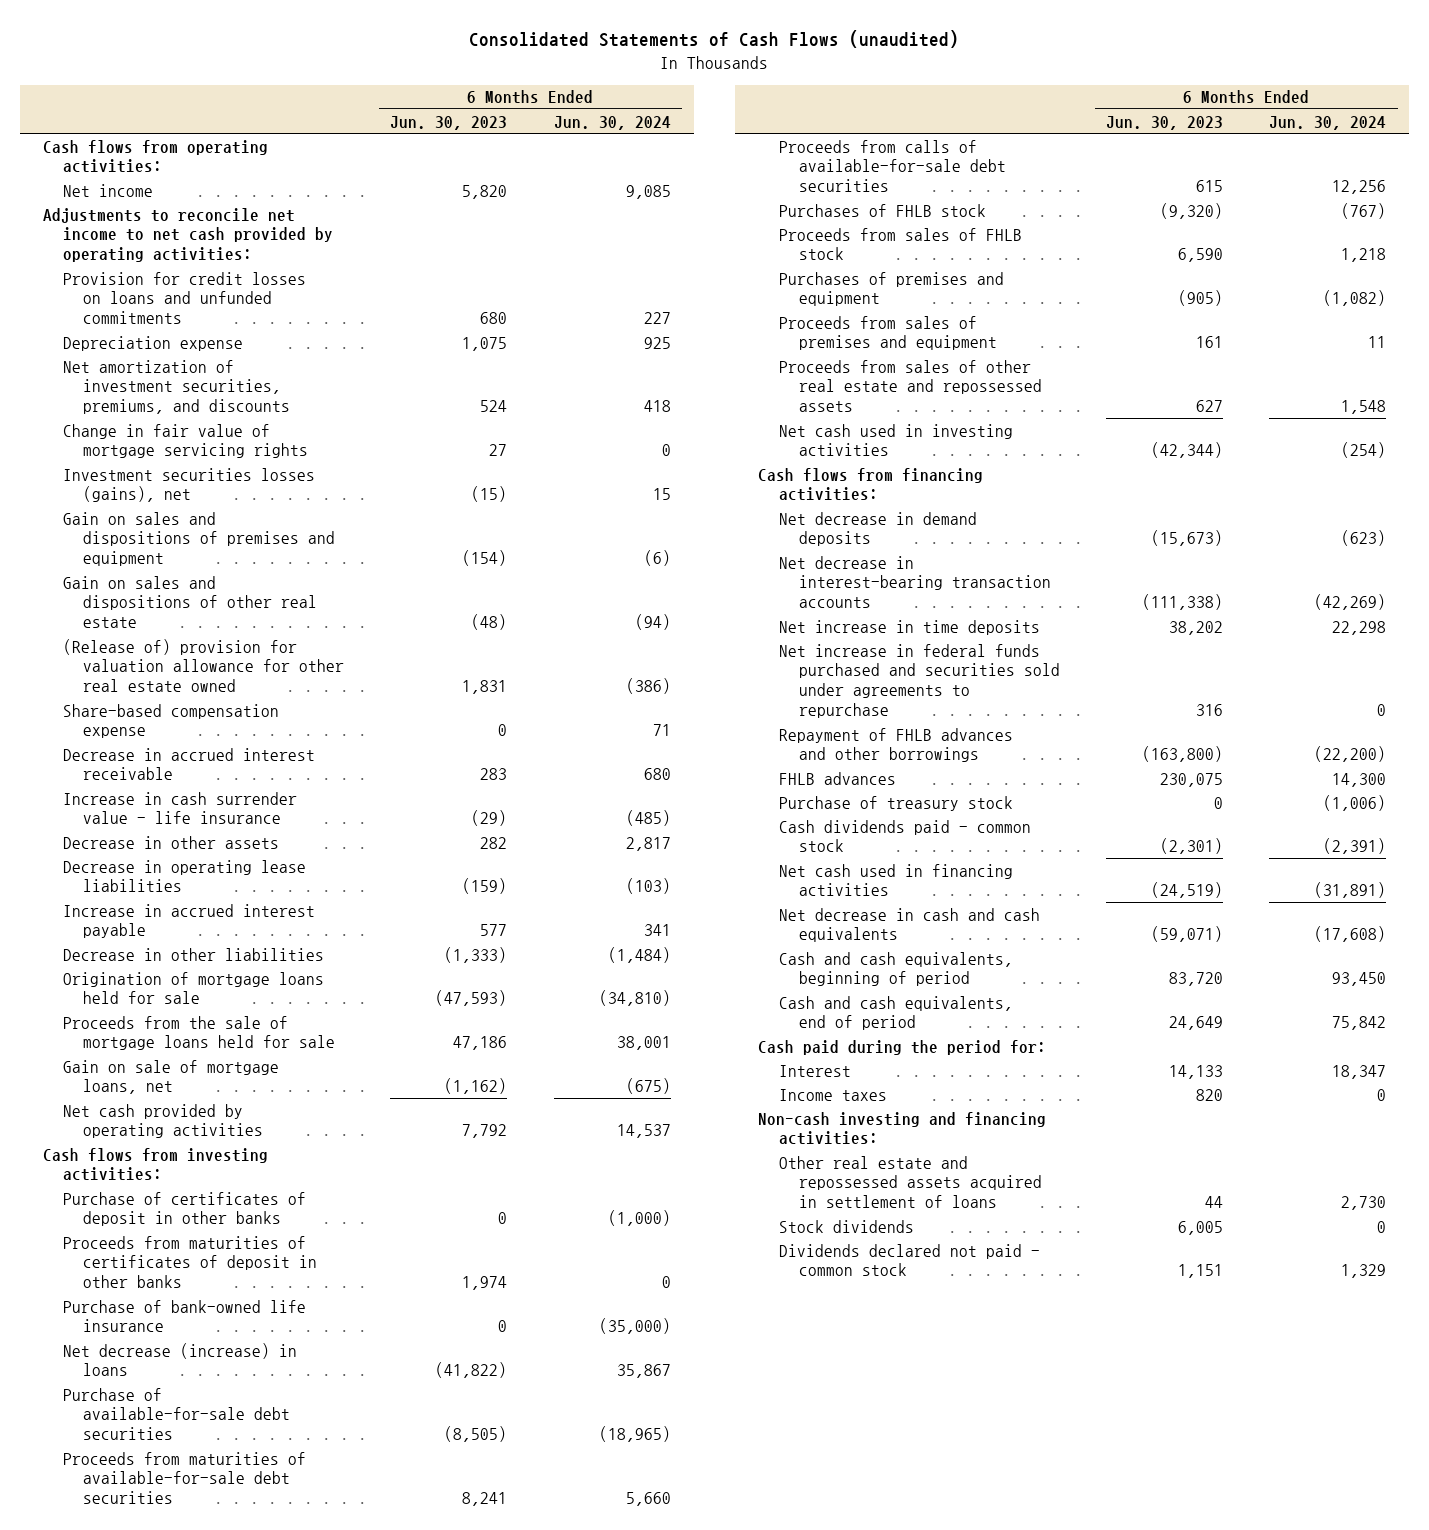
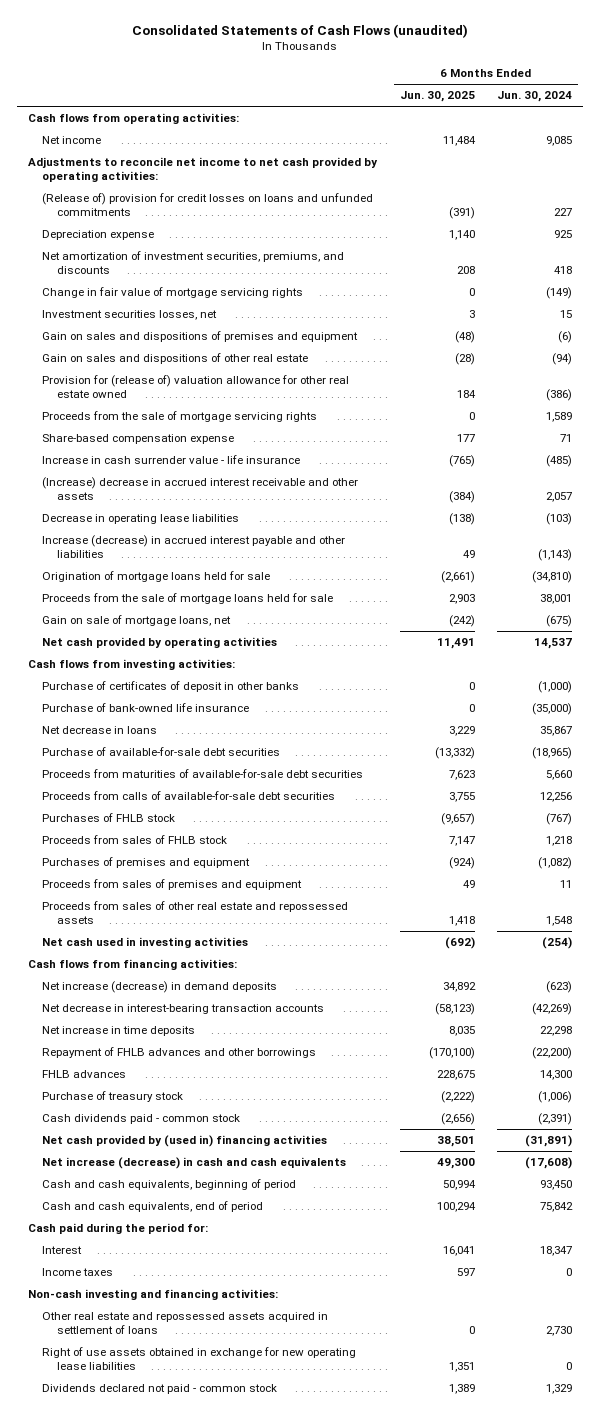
[390,115,508,130] Jun. 30, 2023 -> none
none -> [399,91,475,103] Jun. 30, 2025
[62,271,306,325] Provision for credit losses on loans and unfunded commitments -> [42,193,374,216] (Release of) provision for credit losses on loans and unfunded commitments
[661,444,671,457] 0 -> [546,287,573,300] (149)
[62,467,315,503] Investment securities losses (gains), net -> [42,310,218,321] Investment securities losses, net
[62,638,345,693] (Release of) provision for valuation allowance for other real estate owned -> [42,375,350,398] Provision for (release of) valuation allowance for other real estate owned
none -> [42,411,318,423] Proceeds from the sale of mortgage servicing rights
[62,747,315,781] Decrease in accrued interest receivable -> none
[62,835,279,849] Decrease in other assets -> [42,477,359,500] (Increase) decrease in accrued interest receivable and other assets
[625,836,671,851] 2,817 -> [546,491,573,502] 2,057
[62,903,315,939] Increase in accrued interest payable -> none
[62,947,324,961] Decrease in other liabilities -> [42,535,346,558] Increase (decrease) in accrued interest payable and other liabilities
[607,946,671,963] (1,484) -> [538,548,573,561] (1,143)
[62,1235,318,1289] Proceeds from maturities of certificates of deposit in other banks -> none
[62,1342,297,1377] Net decrease (increase) in loans -> [42,726,158,735] Net decrease in loans
[778,511,977,547] Net decrease in demand deposits -> [42,981,278,994] Net increase (decrease) in demand deposits
[778,643,1060,719] Net increase in federal funds purchased and securities sold under agreements to repurchase -> none
[778,863,1013,897] Net cash used in financing activities -> [42,1135,328,1148] Net cash provided by (used in) financing activities
[778,907,1040,943] Net decrease in cash and cash equivalents -> [42,1157,347,1170] Net increase (decrease) in cash and cash equivalents
[778,1219,914,1233] Stock dividends -> none
none -> [42,1347,357,1370] Right of use assets obtained in exchange for new operating lease liabilities

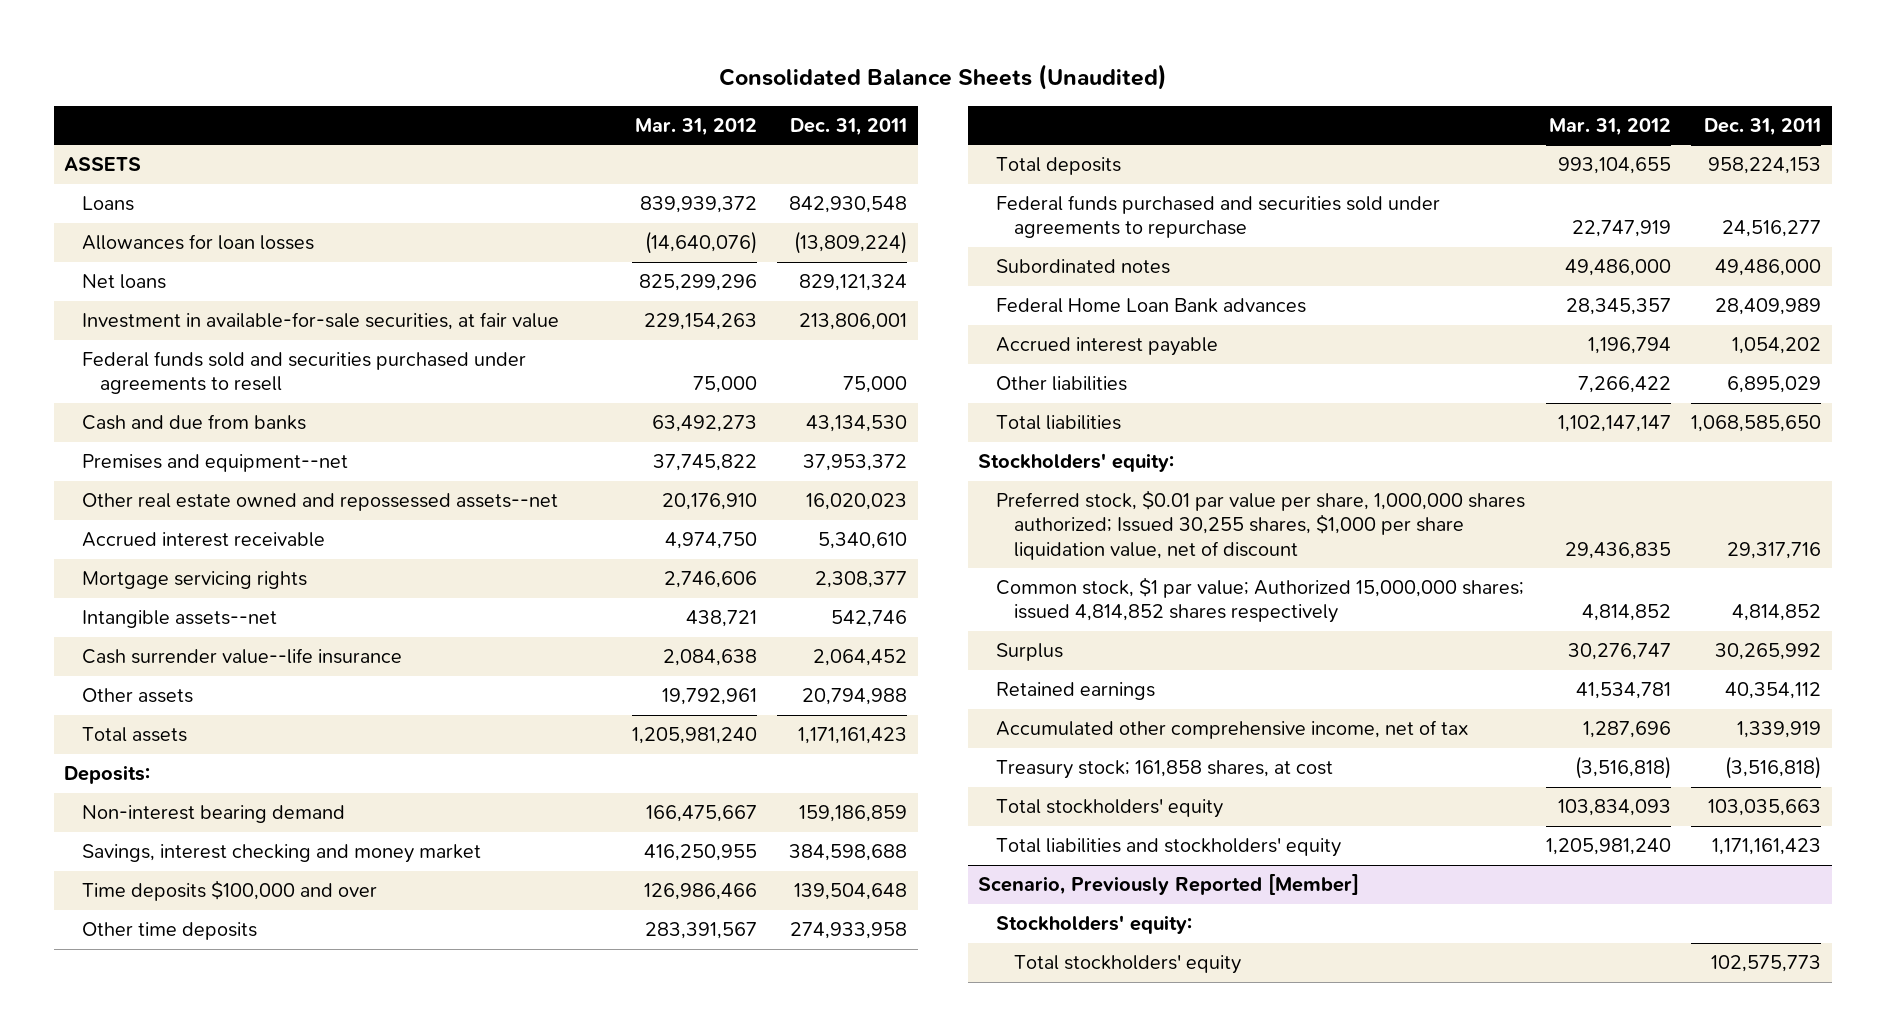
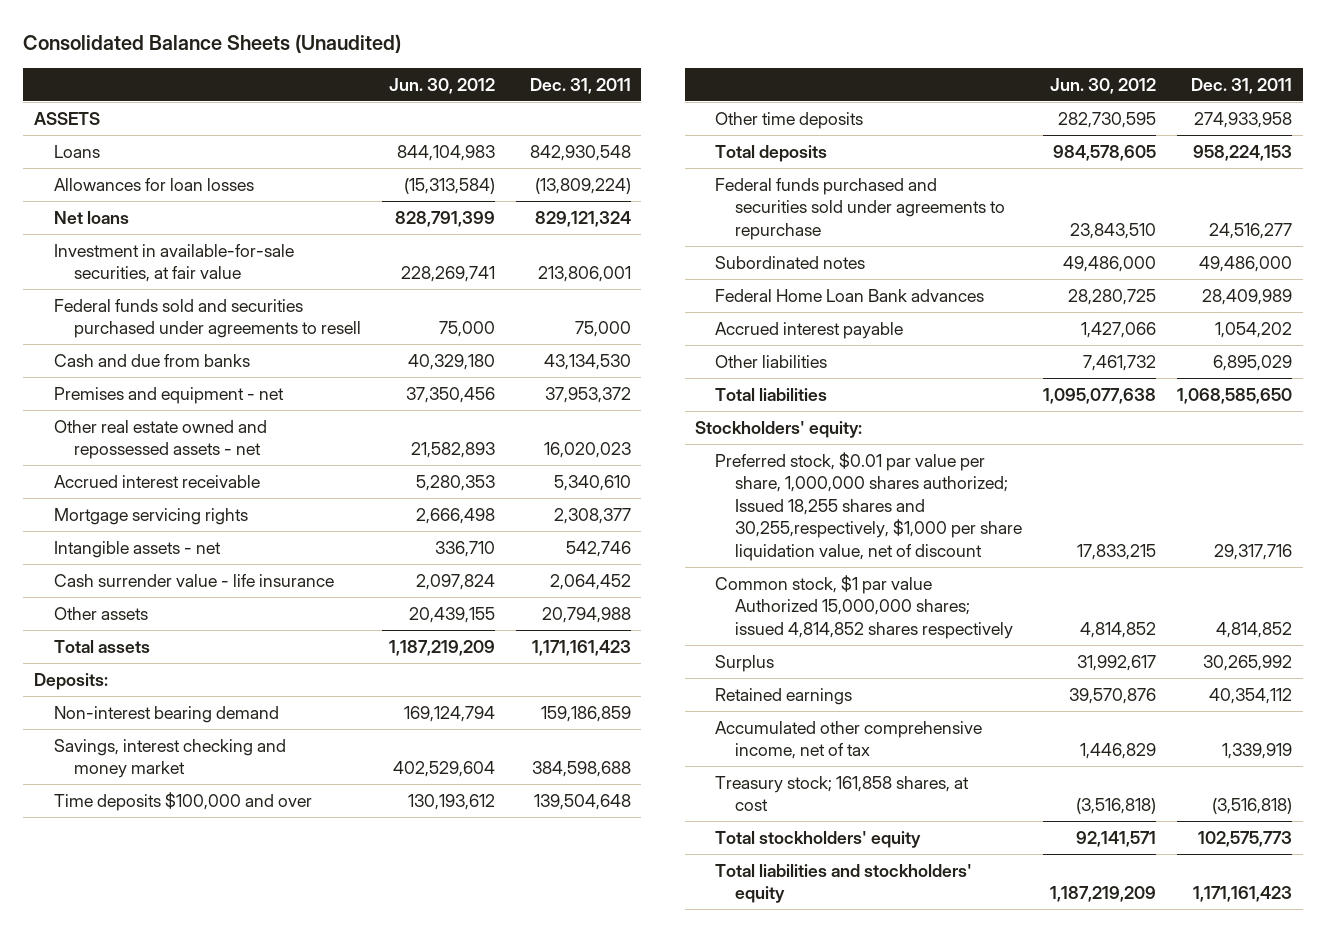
[634,117,757,136] Mar. 31, 2012 -> none
none -> [388,77,495,94] Jun. 30, 2012
[82,454,349,473] Premises and equipment--net -> [53,386,284,404] Premises and equipment - net
[82,493,559,512] Other real estate owned and repossessed assets--net -> [53,419,267,460] Other real estate owned and repossessed assets - net
[82,610,278,629] Intangible assets--net -> [53,540,221,558] Intangible assets - net
[82,648,403,665] Cash surrender value--life insurance -> [53,573,334,587] Cash surrender value - life insurance
[996,490,1526,560] Preferred stock, $0.01 par value per share, 1,000,000 shares authorized; Issued 30,255 shares, $1,000 per share liquidation value, net of discount -> [715,451,1023,561] Preferred stock, $0.01 par value per share, 1,000,000 shares authorized; Issued 18,255 shares and 30,255,respectively, $1,000 per share liquidation value, net of discount
[996,577,1525,624] Common stock, $1 par value; Authorized 15,000,000 shares; issued 4,814,852 shares respectively -> [715,574,1014,639] Common stock, $1 par value Authorized 15,000,000 shares; issued 4,814,852 shares respectively
[996,799,1224,819] Total stockholders' equity -> none
[978,874,1360,896] Scenario, Previously Reported [Member] -> none
[996,915,1193,935] Stockholders' equity: -> none
[996,838,1342,858] Total liabilities and stockholders' equity -> [715,863,973,904] Total liabilities and stockholders' equity

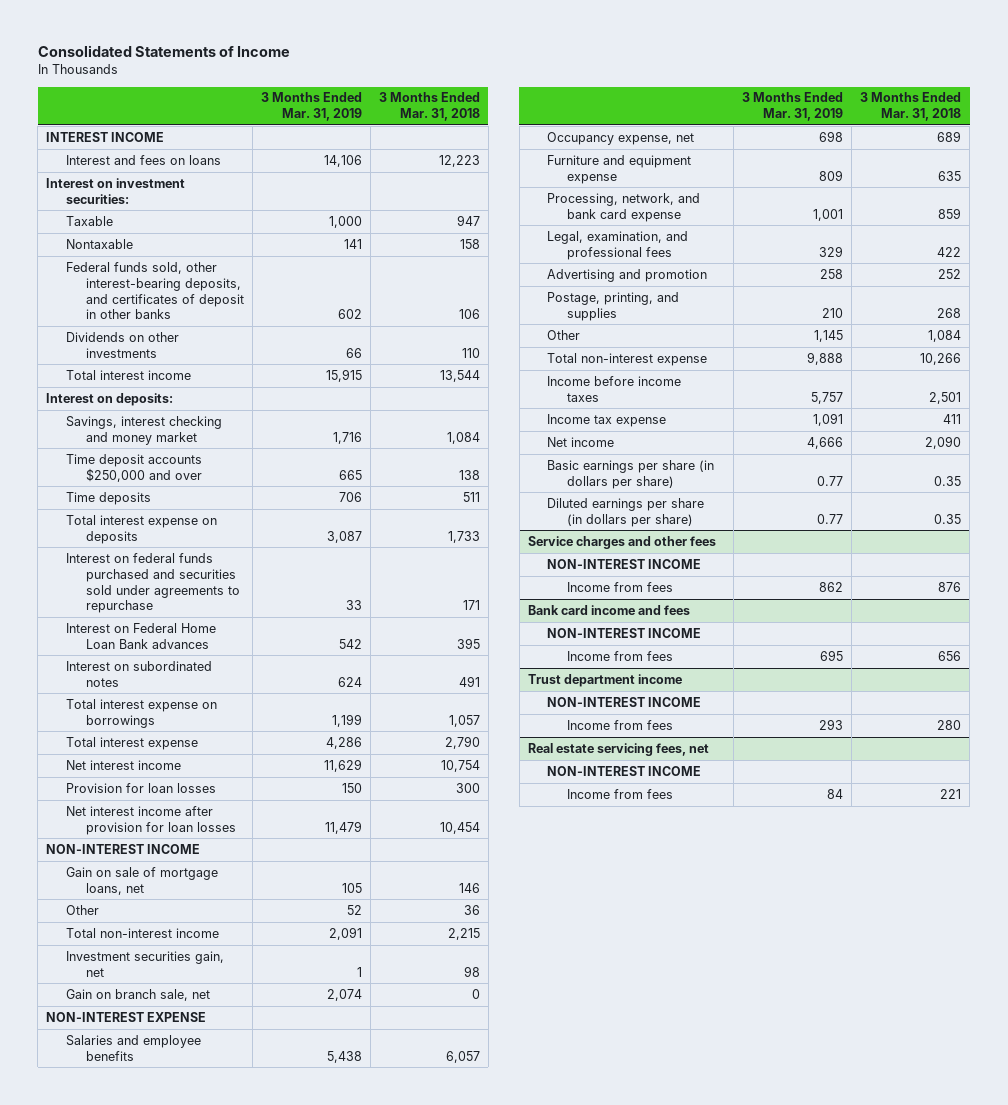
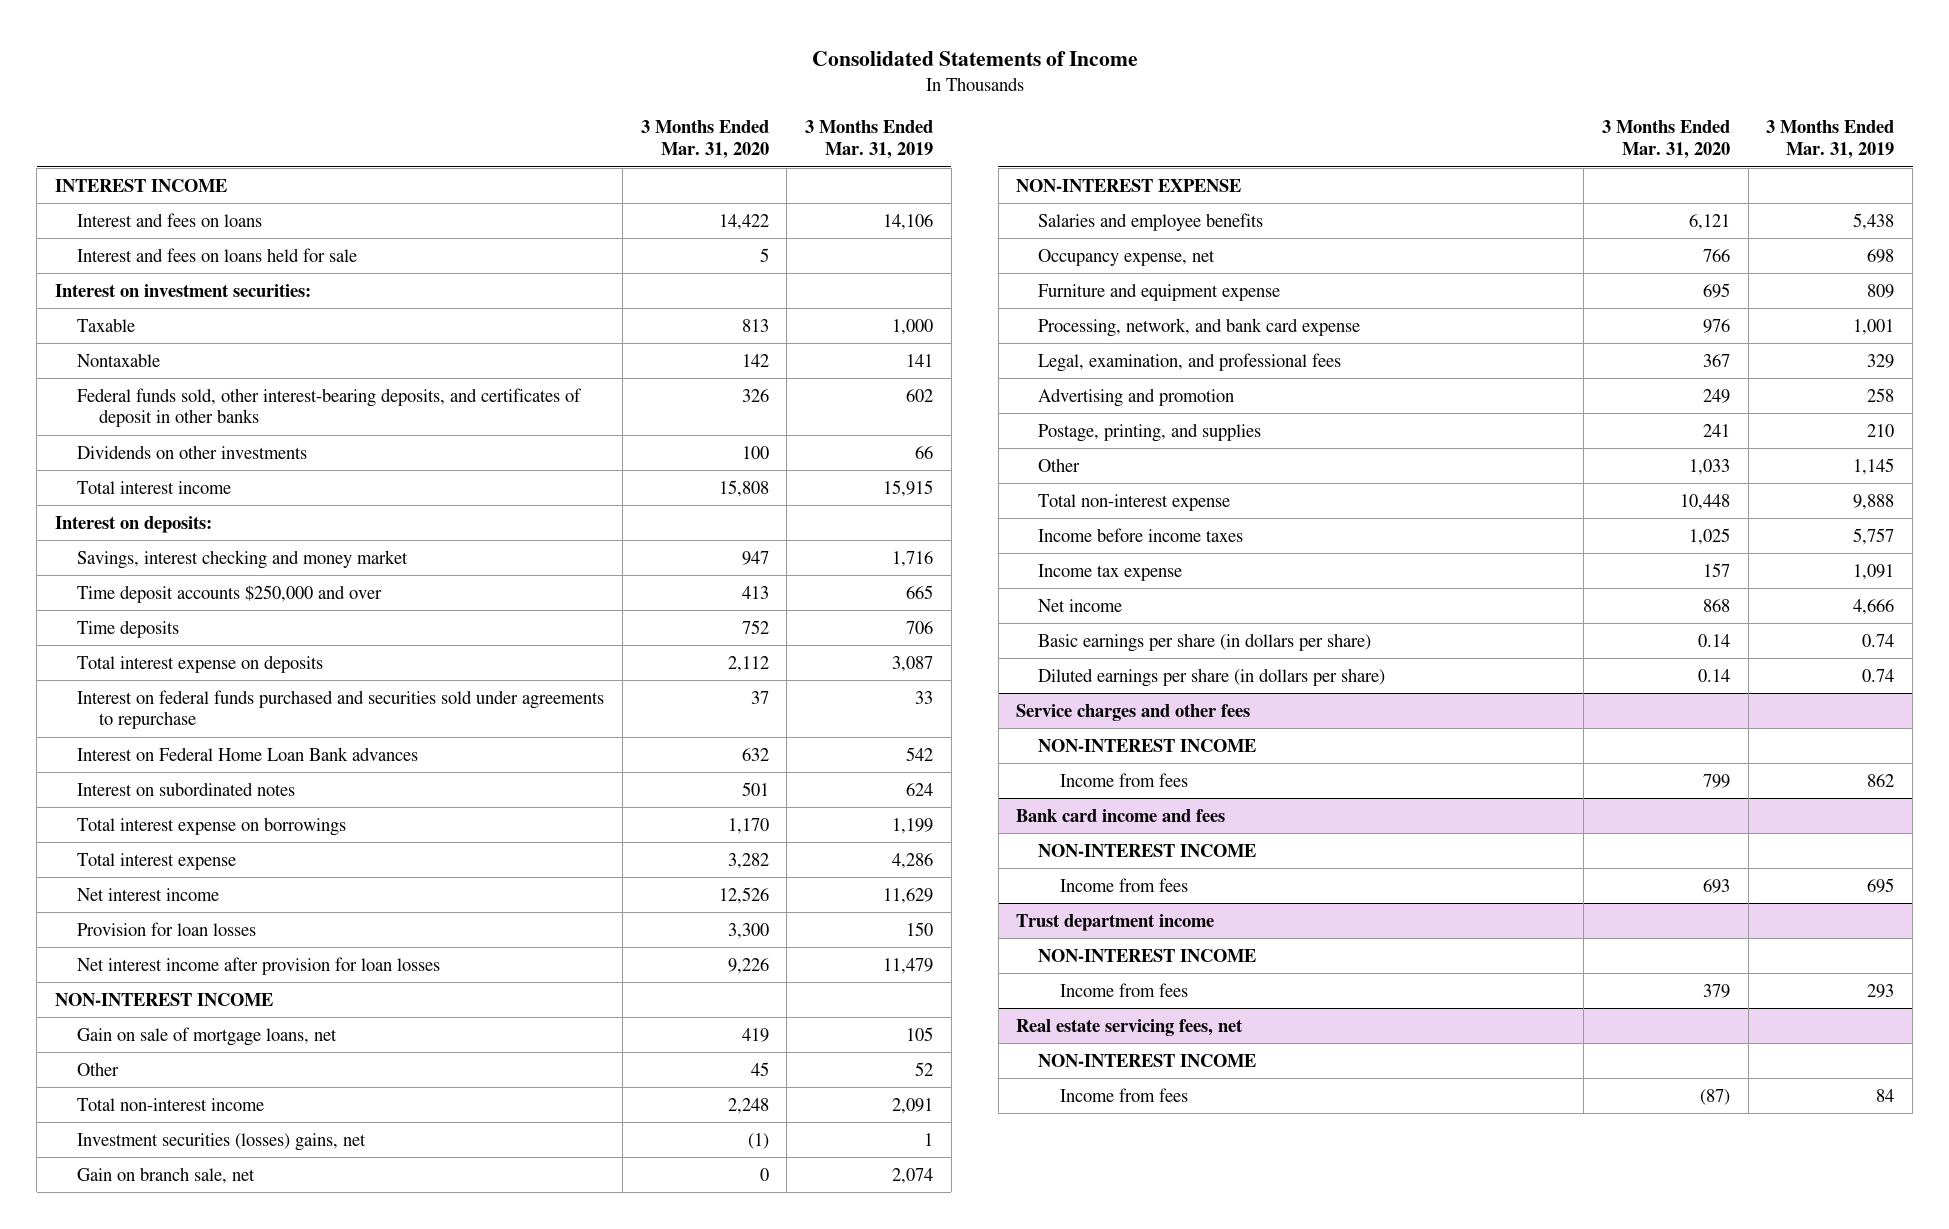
[378,92,480,122] 3 Months Ended Mar. 31, 2018 -> none
none -> [640,120,769,160] 3 Months Ended Mar. 31, 2020
none -> [77,247,358,262] Interest and fees on loans held for sale
[65,950,224,977] Investment securities gain, net -> [77,1132,367,1151] Investment securities (losses) gains, net
[817,475,844,486] 0.77 -> [1862,633,1895,647] 0.74
[817,513,844,524] 0.77 -> [1862,668,1895,682] 0.74

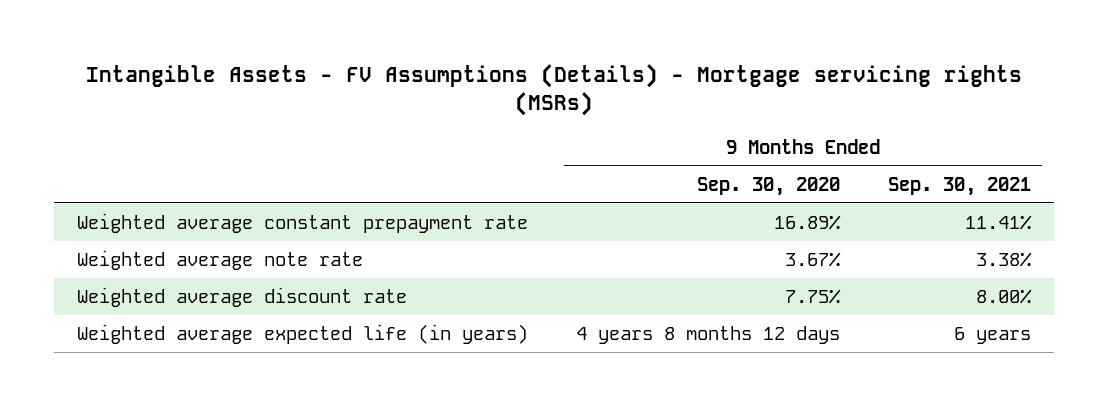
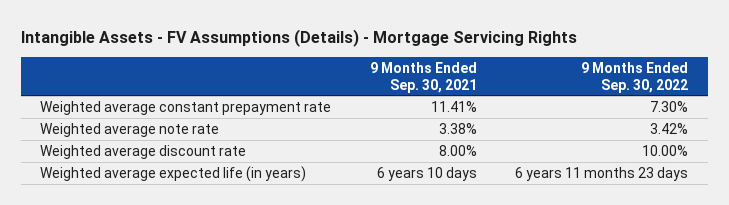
[85,64,1022,117] Intangible Assets - FV Assumptions (Details) - Mortgage servicing rights (MSRs) -> [20,28,577,47] Intangible Assets - FV Assumptions (Details) - Mortgage Servicing Rights
[696,176,840,196] Sep. 30, 2020 -> none
none -> [581,61,689,93] 9 Months Ended Sep. 30, 2022
[953,326,1031,344] 6 years -> [376,166,477,181] 6 years 10 days

